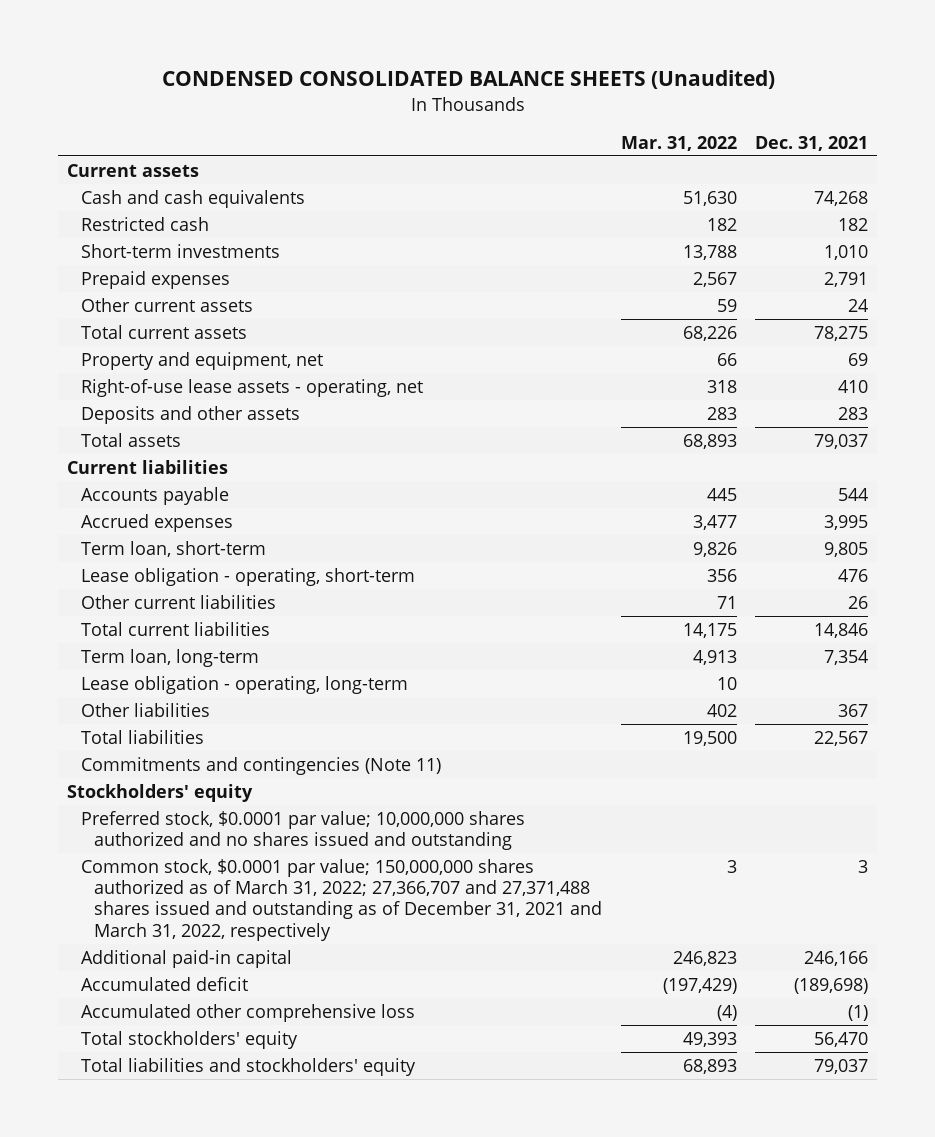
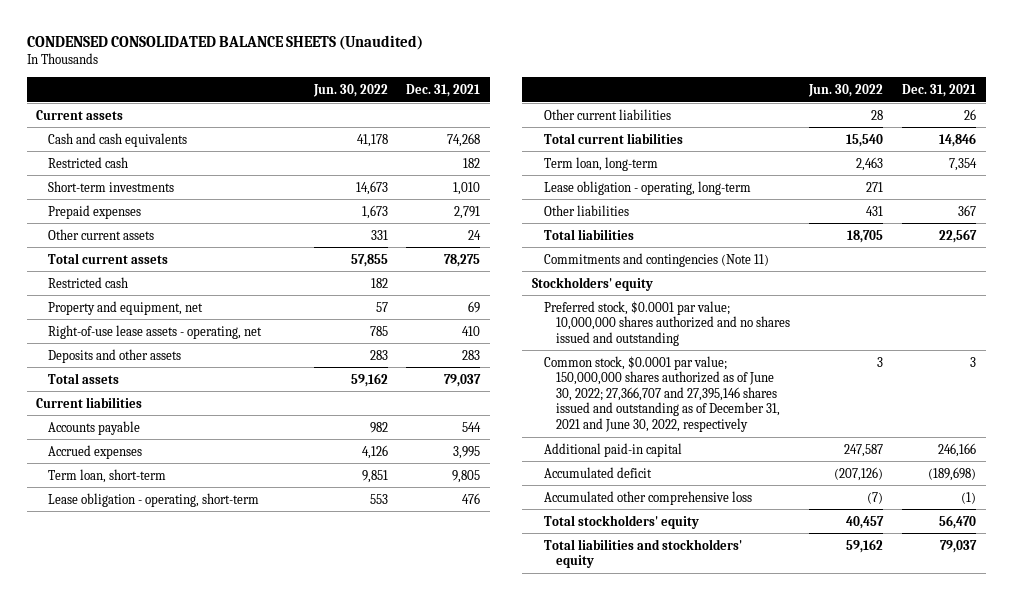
[620,135,737,151] Mar. 31, 2022 -> none
none -> [312,83,388,97] Jun. 30, 2022
none -> [48,276,129,288] Restricted cash
[80,858,602,941] Common stock, $0.0001 par value; 150,000,000 shares authorized as of March 31, 2022; 27,366,707 and 27,371,488 shares issued and outstanding as of December 31, 2021 and March 31, 2022, respectively -> [544,355,781,432] Common stock, $0.0001 par value; 150,000,000 shares authorized as of June 30, 2022; 27,366,707 and 27,395,146 shares issued and outstanding as of December 31, 2021 and June 30, 2022, respectively

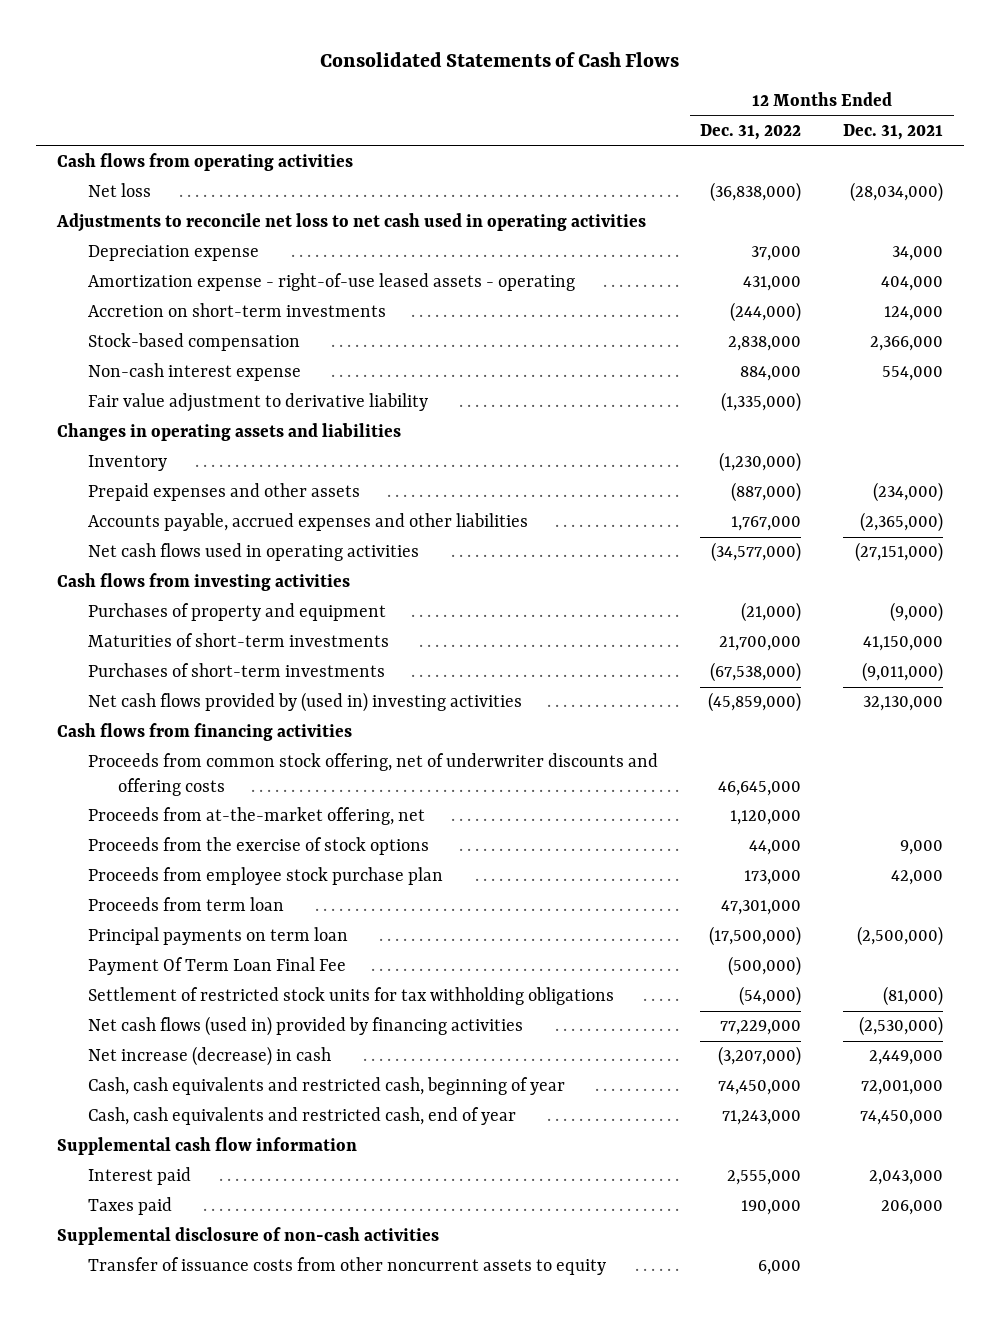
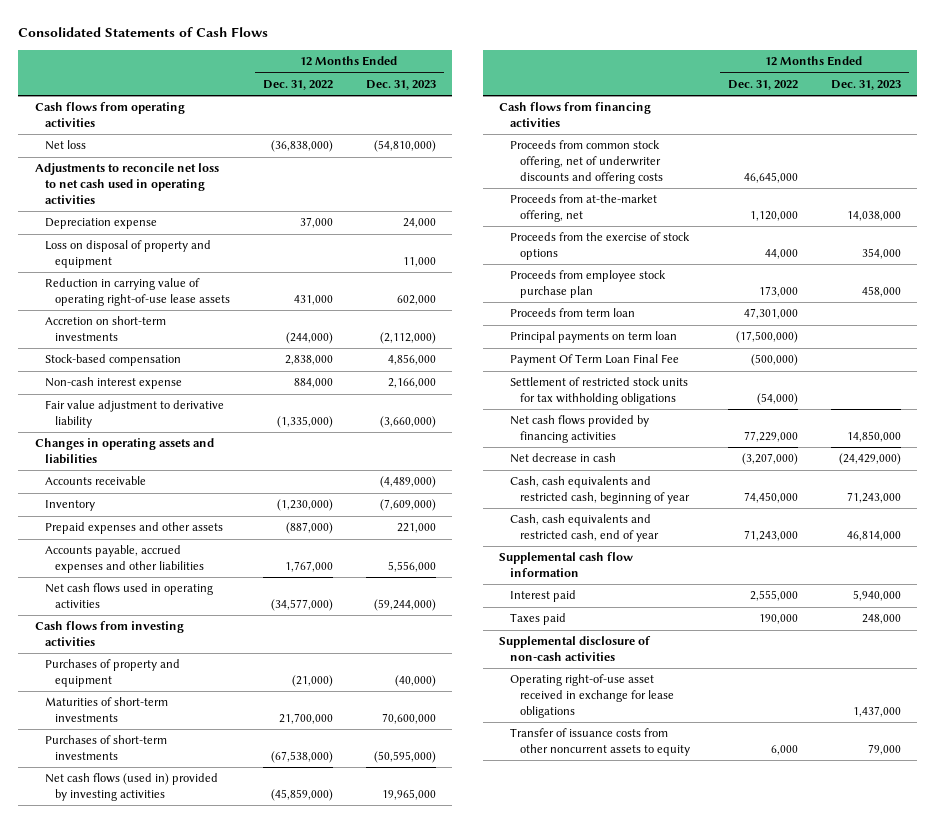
[843,124,944,141] Dec. 31, 2021 -> none
none -> [365,79,436,90] Dec. 31, 2023
none -> [45,240,212,269] Loss on disposal of property and equipment
[87,273,575,292] Amortization expense - right-of-use leased assets - operating -> [45,278,231,307] Reduction in carrying value of operating right-of-use lease assets
none -> [45,476,147,486] Accounts receivable
[87,692,522,713] Net cash flows provided by (used in) investing activities -> [45,773,219,802] Net cash flows (used in) provided by investing activities
[87,1016,523,1037] Net cash flows (used in) provided by financing activities -> [509,415,649,444] Net cash flows provided by financing activities
[87,1046,331,1067] Net increase (decrease) in cash -> [509,453,616,464] Net decrease in cash
none -> [509,674,675,718] Operating right-of-use asset received in exchange for lease obligations

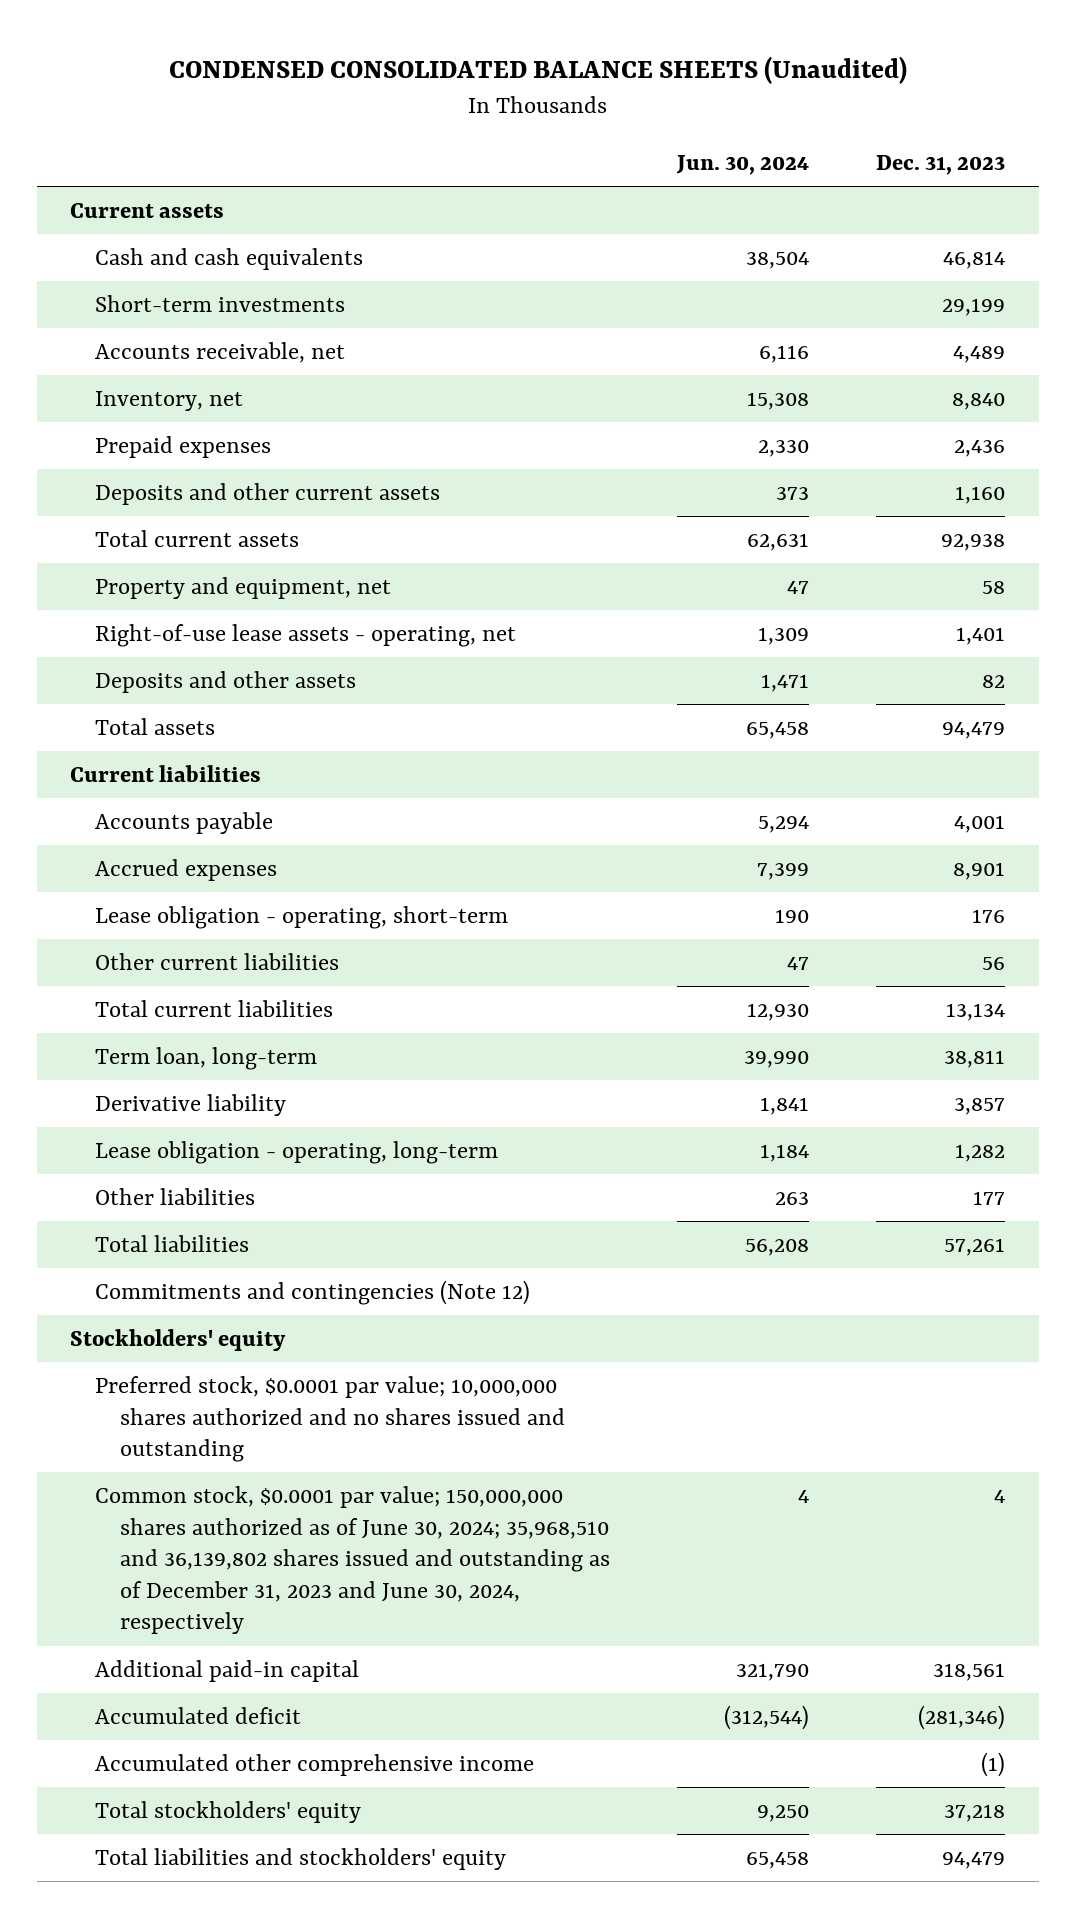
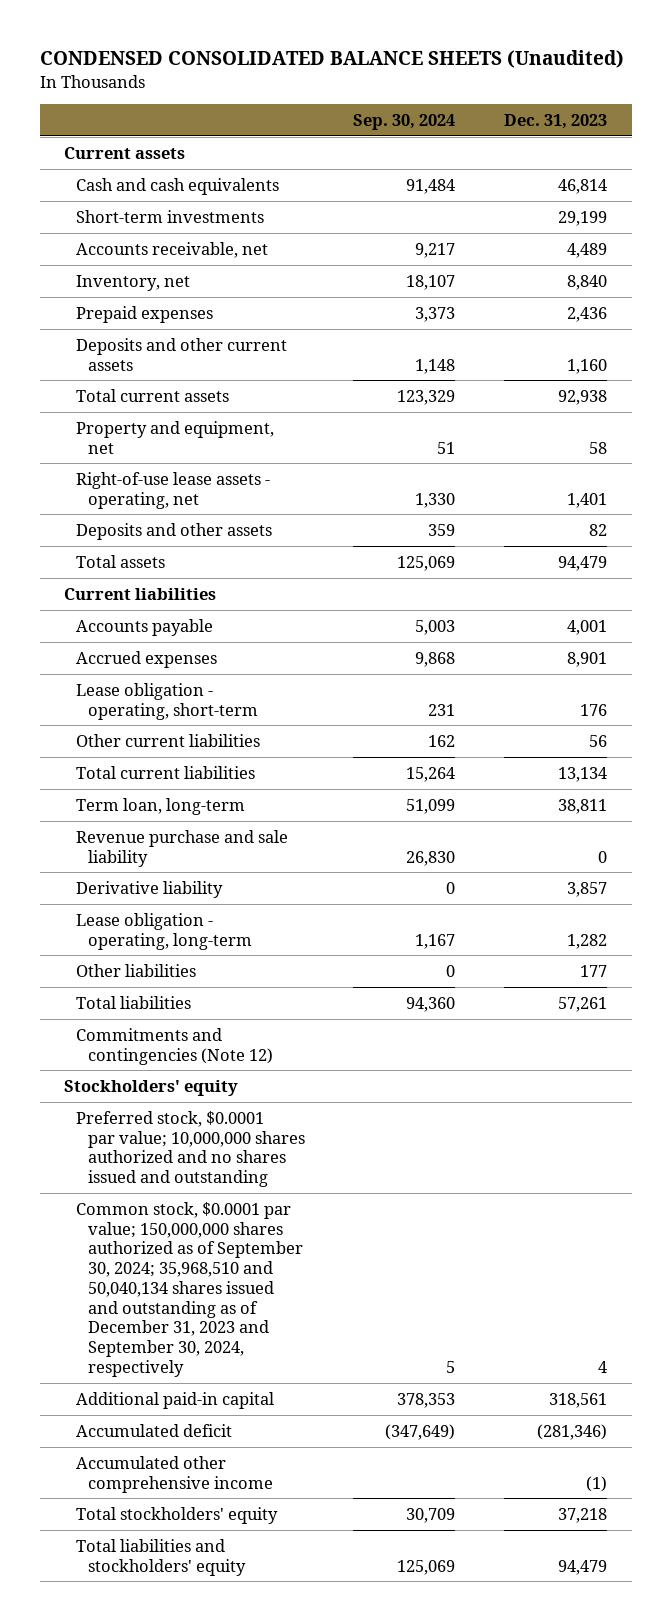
[676,155,810,176] Jun. 30, 2024 -> none
none -> [353,113,456,130] Sep. 30, 2024
none -> [75,829,288,867] Revenue purchase and sale liability
[95,1486,611,1635] Common stock, $0.0001 par value; 150,000,000 shares authorized as of June 30, 2024; 35,968,510 and 36,139,802 shares issued and outstanding as of December 31, 2023 and June 30, 2024, respectively -> [75,1201,303,1378] Common stock, $0.0001 par value; 150,000,000 shares authorized as of September 30, 2024; 35,968,510 and 50,040,134 shares issued and outstanding as of December 31, 2023 and September 30, 2024, respectively

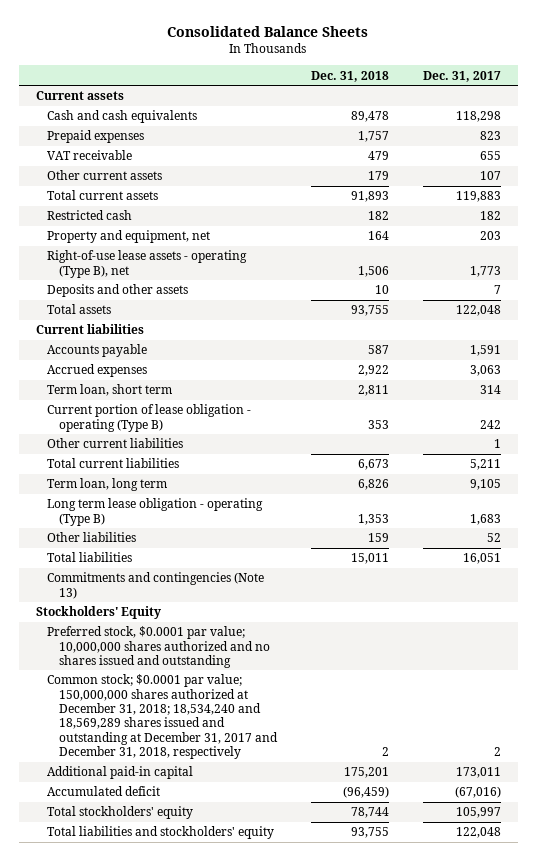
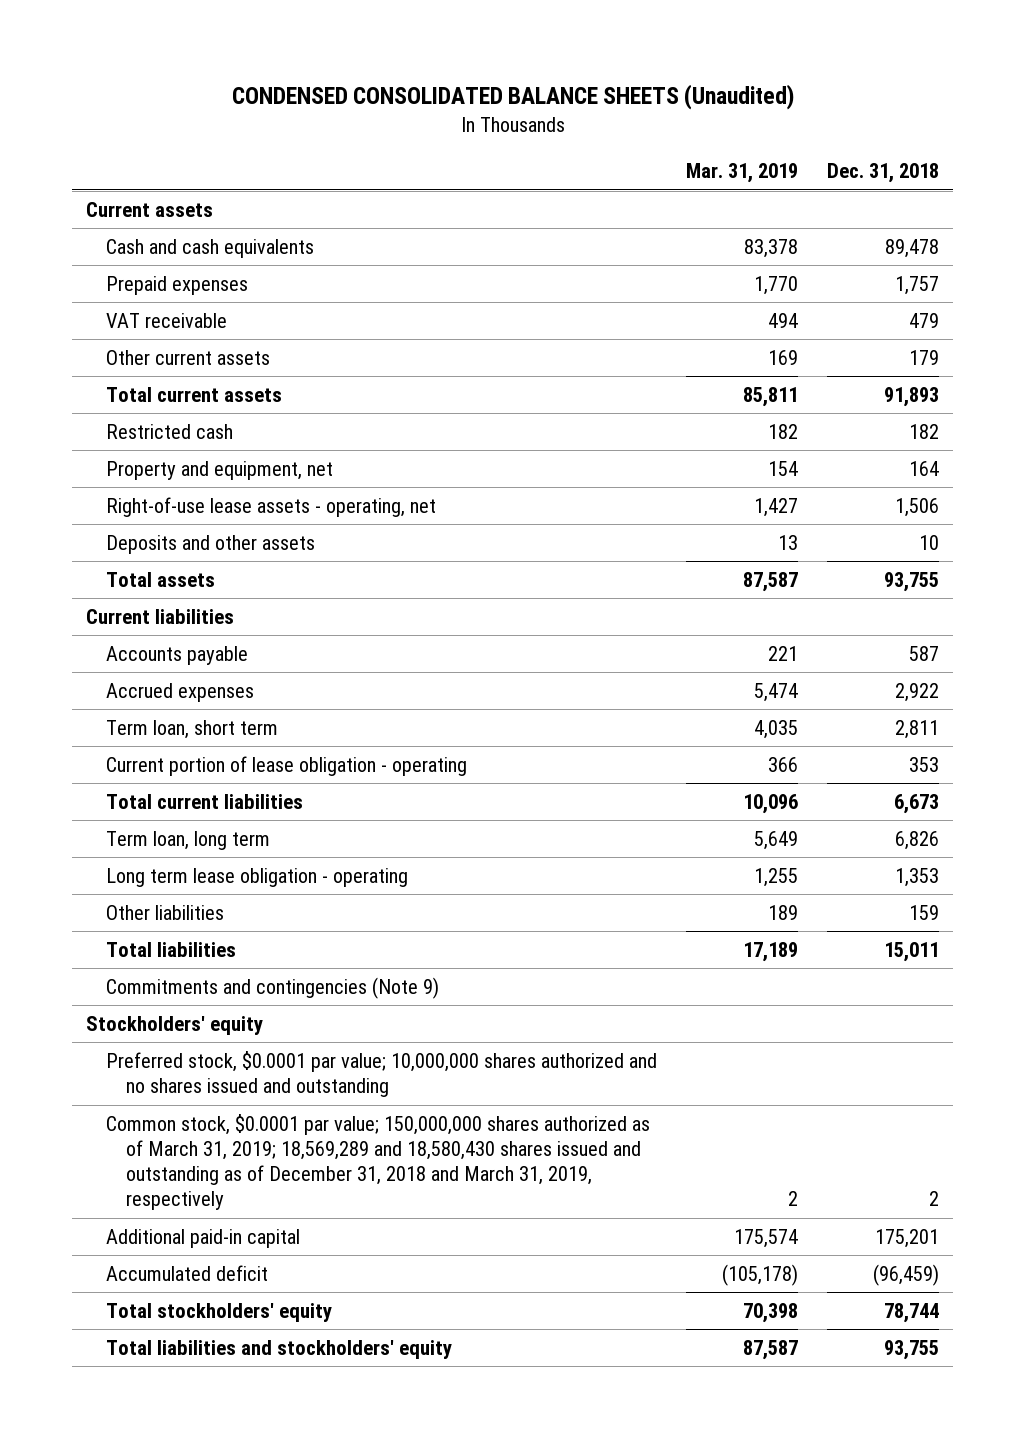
[167,26,369,38] Consolidated Balance Sheets -> [231,83,794,110] CONDENSED CONSOLIDATED BALANCE SHEETS (Unaudited)
[422,70,501,82] Dec. 31, 2017 -> none
none -> [685,163,798,184] Mar. 31, 2019
[47,250,248,278] Right-of-use lease assets - operating (Type B), net -> [106,497,437,518] Right-of-use lease assets - operating, net
[47,438,184,449] Other current liabilities -> none
[47,404,252,432] Current portion of lease obligation - operating (Type B) -> [106,756,468,777] Current portion of lease obligation - operating
[47,498,264,526] Long term lease obligation - operating (Type B) -> [106,868,409,888] Long term lease obligation - operating
[47,572,265,599] Commitments and contingencies (Note 13) -> [106,977,440,1000] Commitments and contingencies (Note 9)
[35,606,161,620] Stockholders' Equity -> [86,1016,264,1036] Stockholders' equity
[47,674,278,760] Common stock; $0.0001 par value; 150,000,000 shares authorized at December 31, 2018; 18,534,240 and 18,569,289 shares issued and outstanding at December 31, 2017 and December 31, 2018, respectively -> [106,1114,651,1211] Common stock, $0.0001 par value; 150,000,000 shares authorized as of March 31, 2019; 18,569,289 and 18,580,430 shares issued and outstanding as of December 31, 2018 and March 31, 2019, respectively

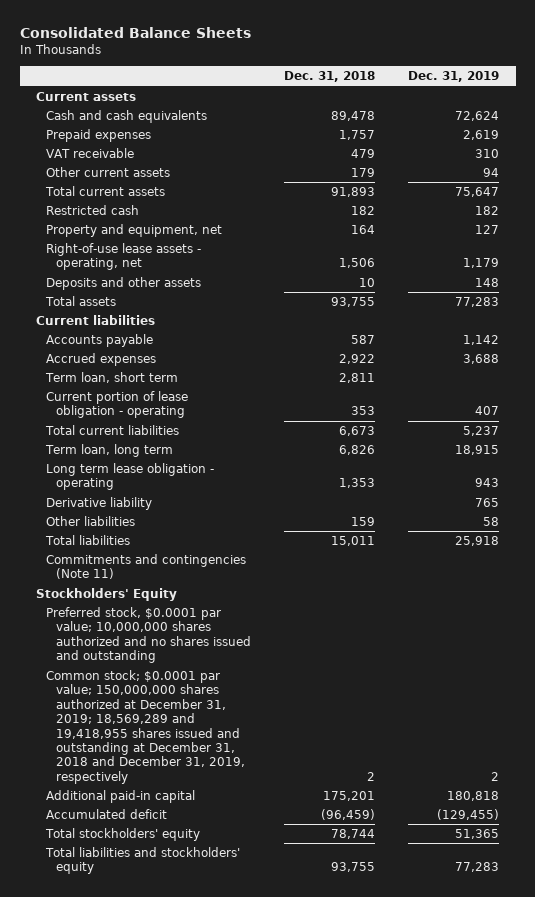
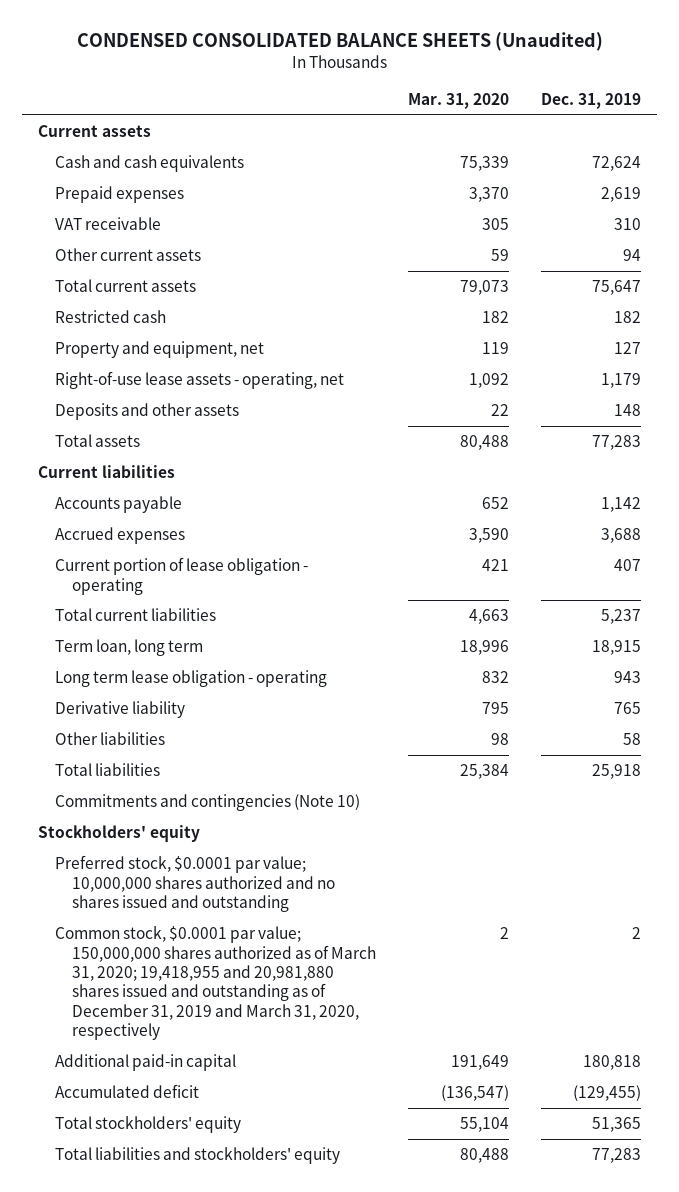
[19,27,251,39] Consolidated Balance Sheets -> [76,31,603,51] CONDENSED CONSOLIDATED BALANCE SHEETS (Unaudited)
[284,71,376,83] Dec. 31, 2018 -> none
none -> [407,92,509,109] Mar. 31, 2020
[45,372,179,384] Term loan, short term -> none
[46,554,247,580] Commitments and contingencies (Note 11) -> [55,794,361,812] Commitments and contingencies (Note 10)
[36,588,178,602] Stockholders' Equity -> [38,825,201,843] Stockholders' equity
[46,670,246,784] Common stock; $0.0001 par value; 150,000,000 shares authorized at December 31, 2019; 18,569,289 and 19,418,955 shares issued and outstanding at December 31, 2018 and December 31, 2019, respectively -> [55,926,376,1040] Common stock, $0.0001 par value; 150,000,000 shares authorized as of March 31, 2020; 19,418,955 and 20,981,880 shares issued and outstanding as of December 31, 2019 and March 31, 2020, respectively

